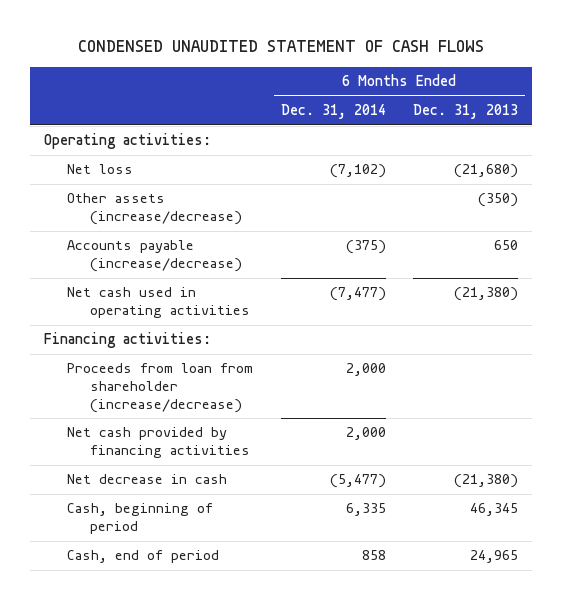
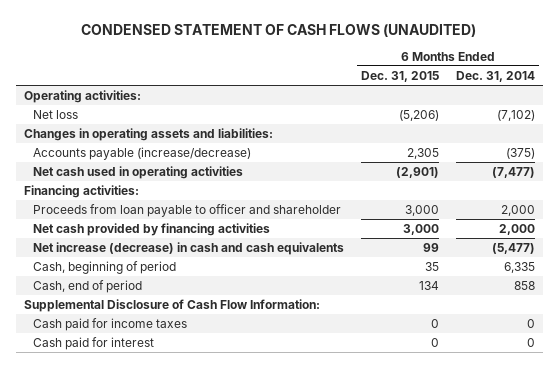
[78,40,485,53] CONDENSED UNAUDITED STATEMENT OF CASH FLOWS -> [81,23,477,37] CONDENSED STATEMENT OF CASH FLOWS (UNAUDITED)
[413,104,519,120] Dec. 31, 2013 -> none
none -> [360,70,439,82] Dec. 31, 2015
[66,193,242,226] Other assets (increase/decrease) -> none
none -> [24,128,274,142] Changes in operating assets and liabilities:
[66,363,253,413] Proceeds from loan from shareholder (increase/decrease) -> [32,204,341,218] Proceeds from loan payable to officer and shareholder
[66,474,227,485] Net decrease in cash -> [32,242,344,256] Net increase (decrease) in cash and cash equivalents
none -> [24,299,321,313] Supplemental Disclosure of Cash Flow Information:
none -> [32,318,187,332] Cash paid for income taxes
none -> [32,337,154,351] Cash paid for interest

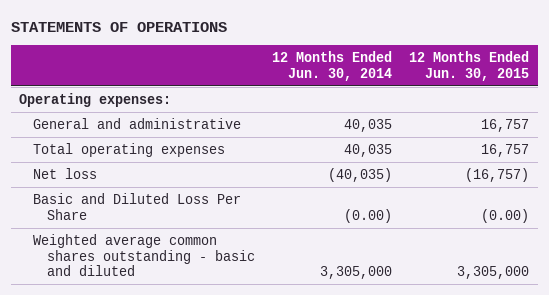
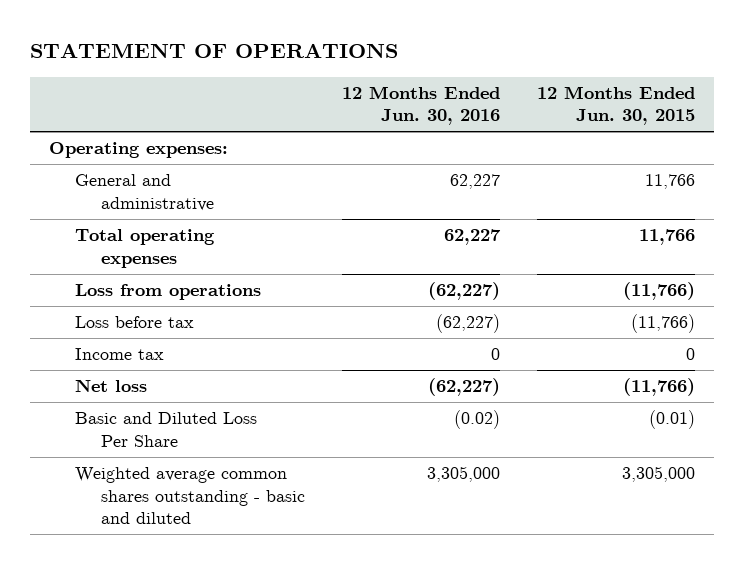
[10,21,227,32] STATEMENTS OF OPERATIONS -> [30,43,399,59] STATEMENT OF OPERATIONS
[272,50,393,81] 12 Months Ended Jun. 30, 2014 -> none
none -> [342,86,501,126] 12 Months Ended Jun. 30, 2016
[481,119,530,133] 16,757 -> [645,174,696,190] 11,766
[481,144,530,158] 16,757 -> [639,229,696,246] 11,766
none -> [74,284,261,301] Loss from operations
none -> [74,316,194,329] Loss before tax
none -> [74,348,164,361] Income tax
[465,168,530,183] (16,757) -> [623,378,696,397] (11,766)
[481,208,530,223] (0.00) -> [649,410,696,430] (0.01)

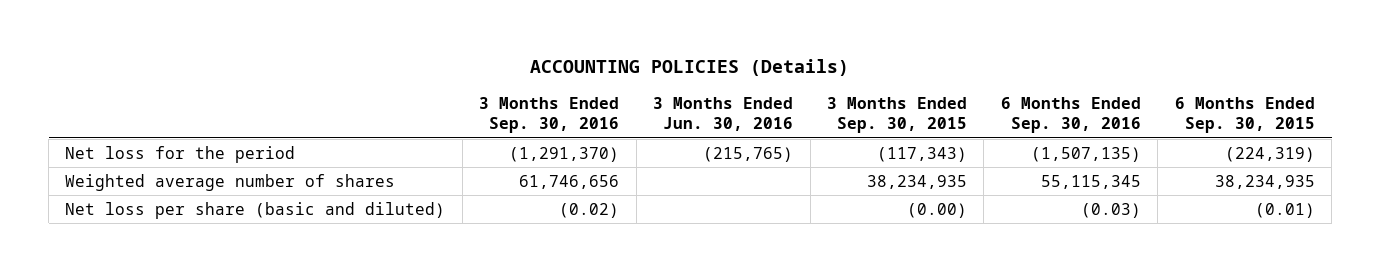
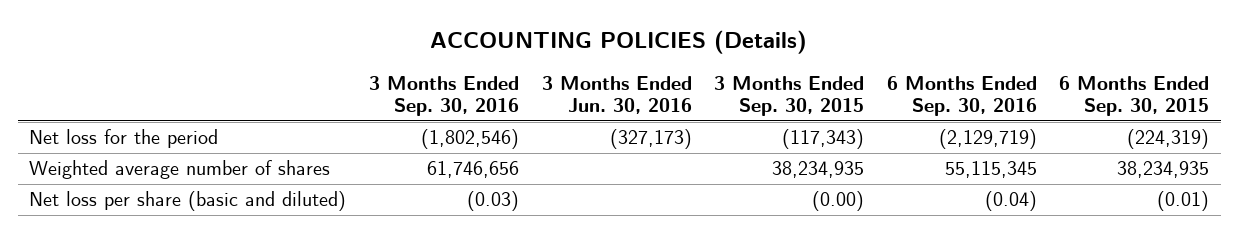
[509,146,620,162] (1,291,370) -> [420,129,519,150] (1,802,546)
[703,146,794,162] (215,765) -> [609,129,692,150] (327,173)
[1030,146,1141,162] (1,507,135) -> [938,129,1037,150] (2,129,719)
[559,202,620,218] (0.02) -> [466,191,519,212] (0.03)
[1080,202,1141,218] (0.03) -> [984,191,1037,212] (0.04)

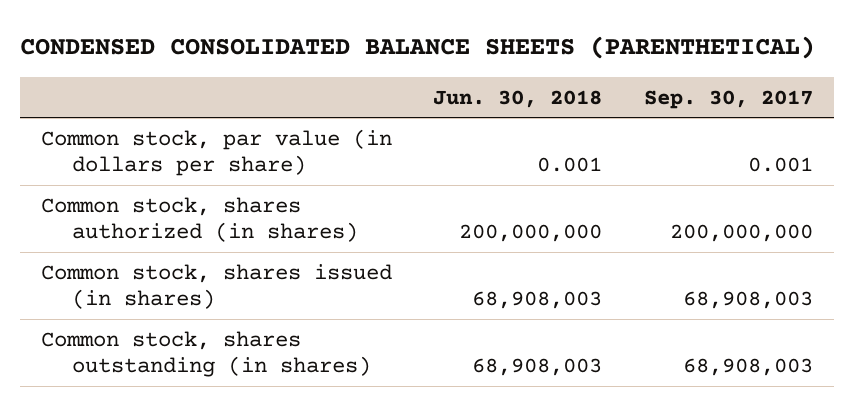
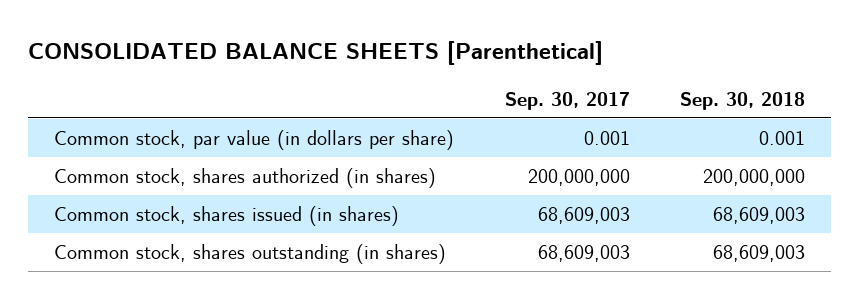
[19,36,815,60] CONDENSED CONSOLIDATED BALANCE SHEETS (PARENTHETICAL) -> [28,41,604,66] CONSOLIDATED BALANCE SHEETS [Parenthetical]
[433,89,603,108] Jun. 30, 2018 -> none
none -> [680,91,806,110] Sep. 30, 2018
[683,291,814,310] 68,908,003 -> [537,207,630,225] 68,609,003
[683,358,814,377] 68,908,003 -> [537,245,630,263] 68,609,003

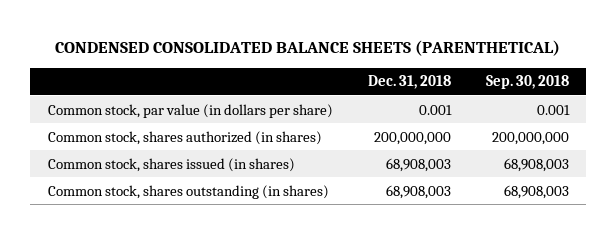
[28,41,604,66] CONSOLIDATED BALANCE SHEETS [Parenthetical] -> [55,39,561,56] CONDENSED CONSOLIDATED BALANCE SHEETS (PARENTHETICAL)
[504,91,630,110] Sep. 30, 2017 -> none
none -> [367,75,451,90] Dec. 31, 2018
[713,207,806,225] 68,609,003 -> [503,157,569,172] 68,908,003
[713,245,806,263] 68,609,003 -> [503,184,569,199] 68,908,003

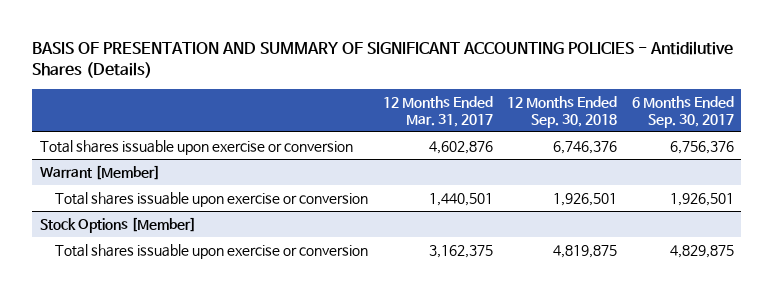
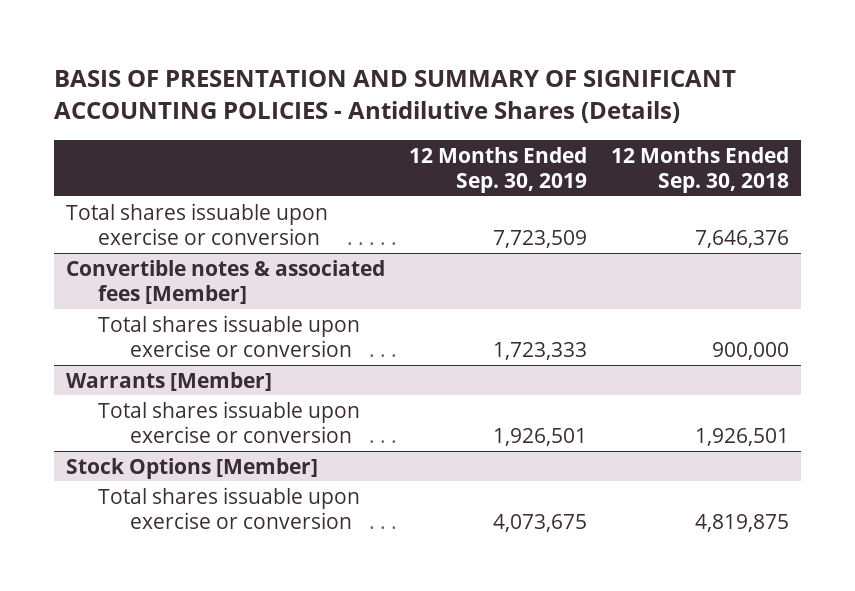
[382,95,493,127] 12 Months Ended Mar. 31, 2017 -> none
[632,95,735,128] 6 Months Ended Sep. 30, 2017 -> none
none -> [408,146,587,193] 12 Months Ended Sep. 30, 2019
[553,140,618,154] 6,746,376 -> [694,230,789,249] 7,646,376
none -> [65,259,385,305] Convertible notes & associated fees [Member]
none -> [97,314,360,358] Total shares issuable upon exercise or conversion
[39,164,160,180] Warrant [Member] -> [65,371,272,391] Warrants [Member]

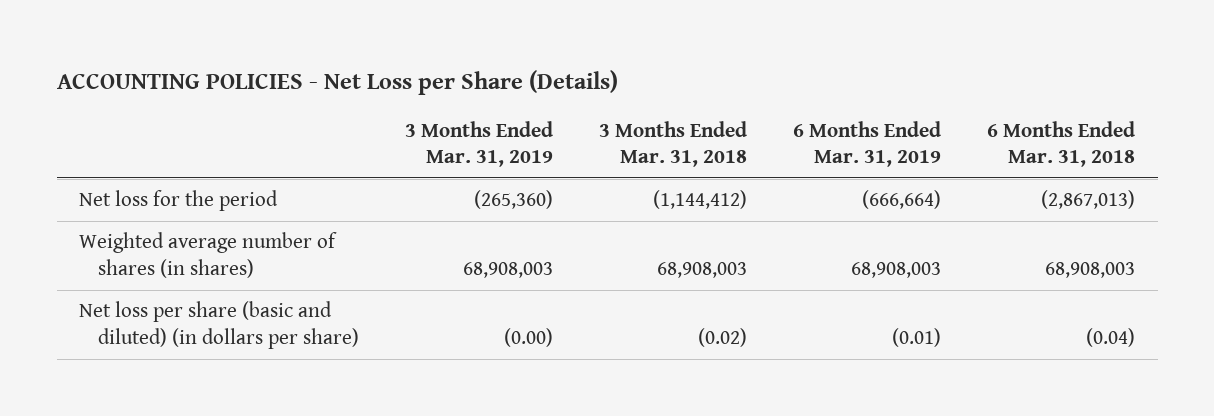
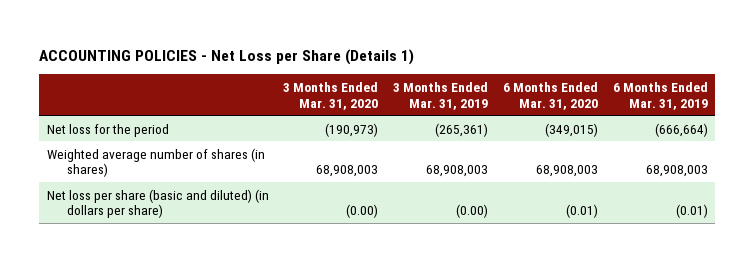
[56,69,618,95] ACCOUNTING POLICIES - Net Loss per Share (Details) -> [39,48,415,65] ACCOUNTING POLICIES - Net Loss per Share (Details 1)
[598,120,747,168] 3 Months Ended Mar. 31, 2018 -> none
[986,120,1135,168] 6 Months Ended Mar. 31, 2018 -> none
none -> [283,81,379,110] 3 Months Ended Mar. 31, 2020
none -> [502,81,598,110] 6 Months Ended Mar. 31, 2020
[474,190,554,210] (265,360) -> [435,122,489,137] (265,361)

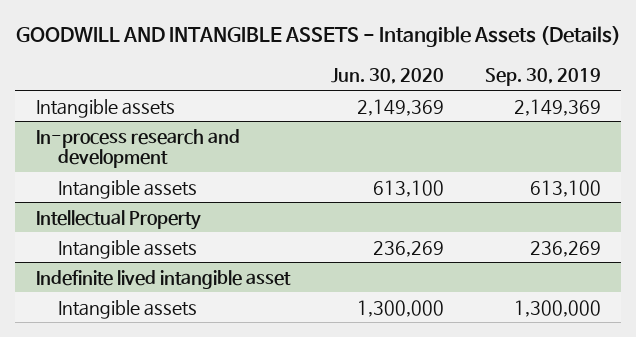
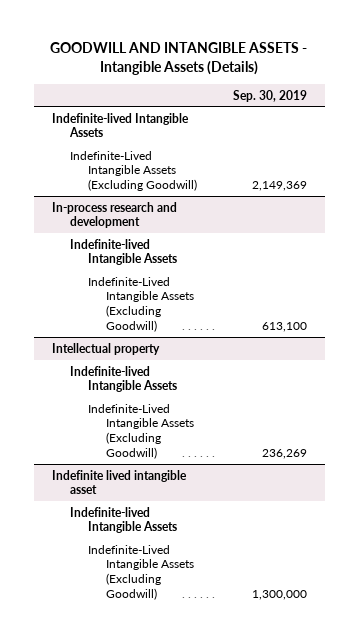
[330,68,444,85] Jun. 30, 2020 -> none
none -> [51,112,189,138] Indefinite-lived Intangible Assets
[35,98,175,118] Intangible assets -> [69,150,198,192] Indefinite-Lived Intangible Assets (Excluding Goodwill)
none -> [69,238,178,266] Indefinite-lived Intangible Assets
[58,179,198,199] Intangible assets -> [88,276,195,332] Indefinite-Lived Intangible Assets (Excluding Goodwill)
[35,209,201,230] Intellectual Property -> [51,342,160,355] Intellectual property
none -> [69,365,178,393] Indefinite-lived Intangible Assets
[58,239,198,259] Intangible assets -> [88,403,195,459] Indefinite-Lived Intangible Assets (Excluding Goodwill)
none -> [69,506,178,534] Indefinite-lived Intangible Assets
[58,299,198,319] Intangible assets -> [88,544,195,600] Indefinite-Lived Intangible Assets (Excluding Goodwill)

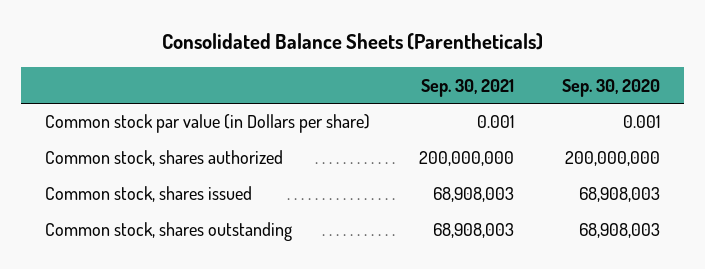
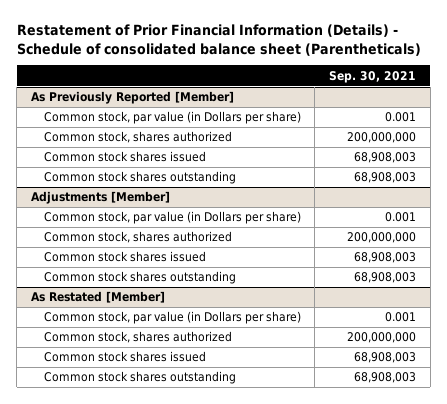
[161,33,543,51] Consolidated Balance Sheets (Parentheticals) -> [16,24,421,56] Restatement of Prior Financial Information (Details) - Schedule of consolidated balance sheet (Parentheticals)
[561,78,660,97] Sep. 30, 2020 -> none
none -> [31,91,235,105] As Previously Reported [Member]
[45,114,371,134] Common stock par value (in Dollars per share) -> [43,111,301,125] Common stock, par value (in Dollars per share)
[45,186,253,203] Common stock, shares issued -> [43,151,206,163] Common stock shares issued
[45,222,293,242] Common stock, shares outstanding -> [43,171,236,185] Common stock shares outstanding
none -> [31,191,171,205] Adjustments [Member]
none -> [43,211,301,225] Common stock, par value (in Dollars per share)
none -> [43,231,232,244] Common stock, shares authorized
none -> [43,251,206,263] Common stock shares issued
none -> [43,271,236,285] Common stock shares outstanding
none -> [31,291,166,304] As Restated [Member]
none -> [43,311,301,325] Common stock, par value (in Dollars per share)
none -> [43,331,232,344] Common stock, shares authorized
none -> [43,351,206,363] Common stock shares issued
none -> [43,371,236,385] Common stock shares outstanding

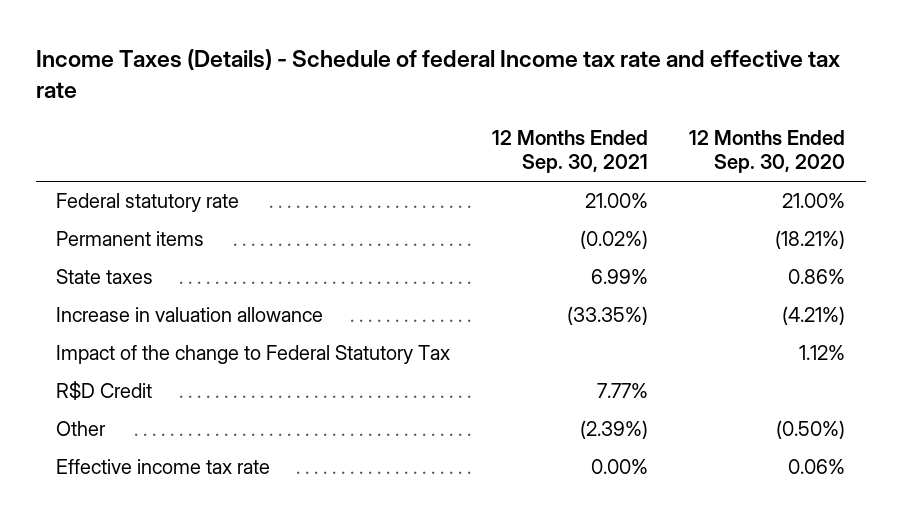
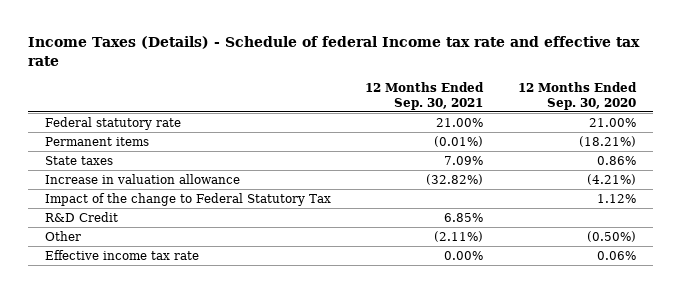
[579,230,648,250] (0.02%) -> [434,136,484,148] (0.01%)
[590,269,648,285] 6.99% -> [444,156,484,166] 7.09%
[566,306,648,326] (33.35%) -> [426,174,484,186] (32.82%)
[56,381,153,401] R$D Credit -> [44,212,118,223] R&D Credit
[596,383,648,399] 7.77% -> [444,213,484,223] 6.85%
[579,420,648,440] (2.39%) -> [434,231,484,243] (2.11%)

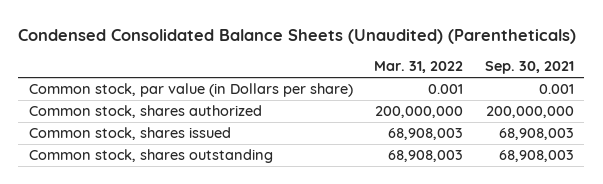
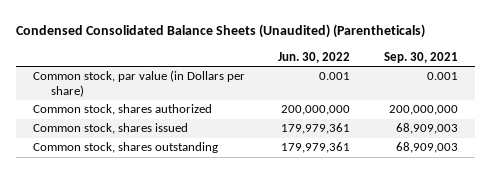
[374,61,464,74] Mar. 31, 2022 -> none
none -> [278,51,351,63] Jun. 30, 2022
[498,128,574,141] 68,908,003 -> [396,123,459,135] 68,909,003
[498,150,574,163] 68,908,003 -> [396,142,459,154] 68,909,003

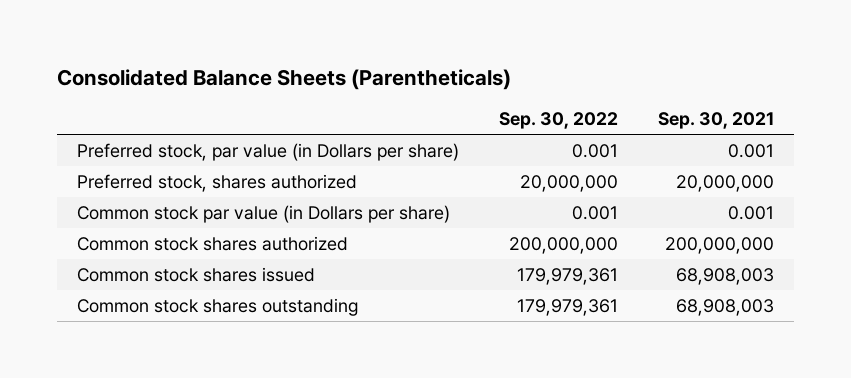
[15,23,425,38] Condensed Consolidated Balance Sheets (Unaudited) (Parentheticals) -> [56,69,511,91] Consolidated Balance Sheets (Parentheticals)
[278,51,351,63] Jun. 30, 2022 -> none
none -> [498,112,618,130] Sep. 30, 2022
none -> [76,142,459,161] Preferred stock, par value (in Dollars per share)
none -> [76,173,357,192] Preferred stock, shares authorized
[32,70,245,97] Common stock, par value (in Dollars per share) -> [76,204,450,223] Common stock par value (in Dollars per share)
[32,104,212,116] Common stock, shares authorized -> [76,235,348,251] Common stock shares authorized
[32,123,188,135] Common stock, shares issued -> [76,266,315,282] Common stock shares issued
[396,123,459,135] 68,909,003 -> [675,267,774,285] 68,908,003
[32,142,218,154] Common stock, shares outstanding -> [76,297,358,316] Common stock shares outstanding
[396,142,459,154] 68,909,003 -> [675,298,774,316] 68,908,003

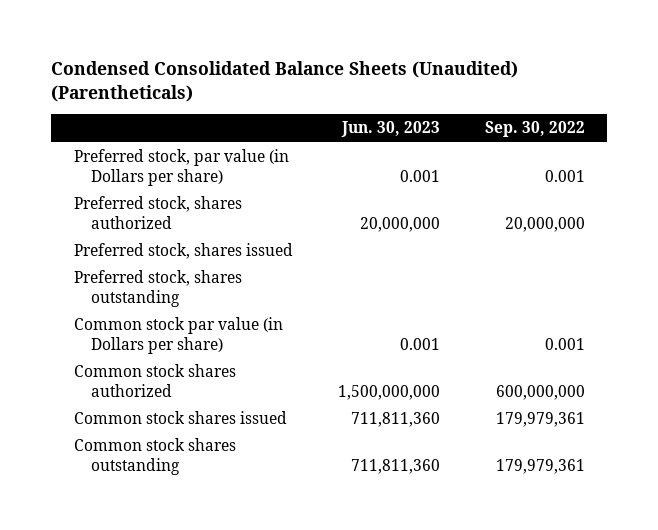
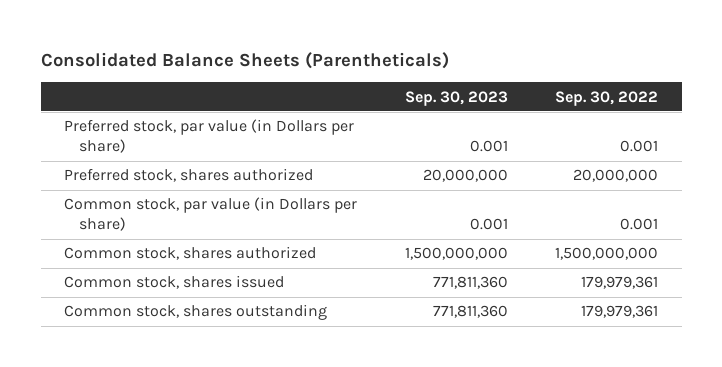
[51,60,519,102] Condensed Consolidated Balance Sheets (Unaudited) (Parentheticals) -> [40,51,449,69] Consolidated Balance Sheets (Parentheticals)
[340,121,440,138] Jun. 30, 2023 -> none
none -> [404,90,508,106] Sep. 30, 2023
[73,243,293,260] Preferred stock, shares issued -> none
[73,270,242,307] Preferred stock, shares outstanding -> none
[73,317,283,354] Common stock par value (in Dollars per share) -> [64,197,358,232] Common stock, par value (in Dollars per share)
[73,364,236,397] Common stock shares authorized -> [64,246,317,261] Common stock, shares authorized
[495,384,585,400] 600,000,000 -> [554,247,658,261] 1,500,000,000
[73,411,287,425] Common stock shares issued -> [64,275,285,290] Common stock, shares issued
[73,438,236,475] Common stock shares outstanding -> [64,304,328,321] Common stock, shares outstanding

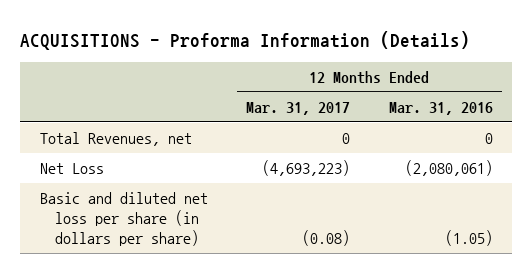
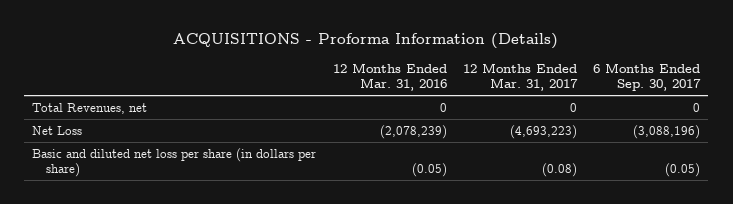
none -> [593,62,702,92] 6 Months Ended Sep. 30, 2017
[404,160,493,177] (2,080,061) -> [379,124,447,139] (2,078,239)
[444,230,493,247] (1.05) -> [411,163,447,178] (0.05)

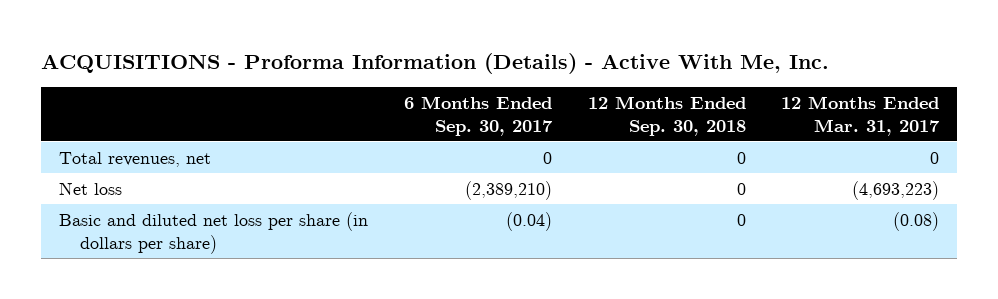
[173,33,559,50] ACQUISITIONS - Proforma Information (Details) -> [41,53,830,75] ACQUISITIONS - Proforma Information (Details) - Active With Me, Inc.
[332,62,447,92] 12 Months Ended Mar. 31, 2016 -> none
none -> [587,95,746,136] 12 Months Ended Sep. 30, 2018
[32,102,148,114] Total Revenues, net -> [58,151,211,167] Total revenues, net
[32,125,83,135] Net Loss -> [58,181,122,195] Net loss
[633,124,701,139] (3,088,196) -> [464,180,552,200] (2,389,210)
[665,163,701,178] (0.05) -> [505,211,552,231] (0.04)

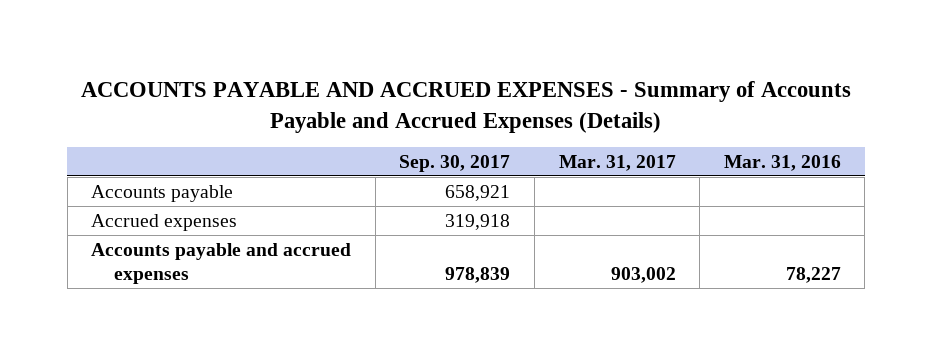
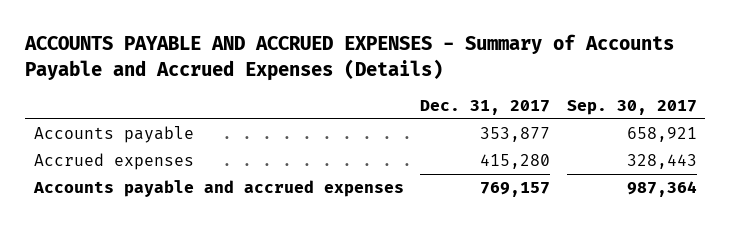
[558,154,676,171] Mar. 31, 2017 -> none
[723,154,841,171] Mar. 31, 2016 -> none
none -> [420,99,551,115] Dec. 31, 2017
[445,213,511,230] 319,918 -> [626,154,697,170] 328,443
[445,266,511,283] 978,839 -> [626,181,697,198] 987,364

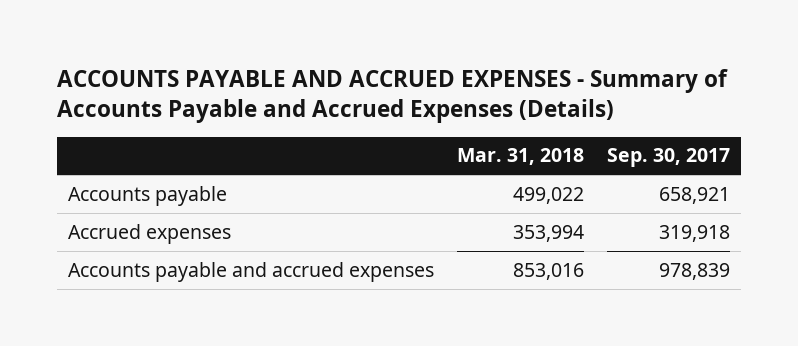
[420,99,551,115] Dec. 31, 2017 -> none
none -> [456,148,584,166] Mar. 31, 2018
[626,154,697,170] 328,443 -> [658,224,730,242] 319,918
[626,181,697,198] 987,364 -> [658,262,730,280] 978,839

